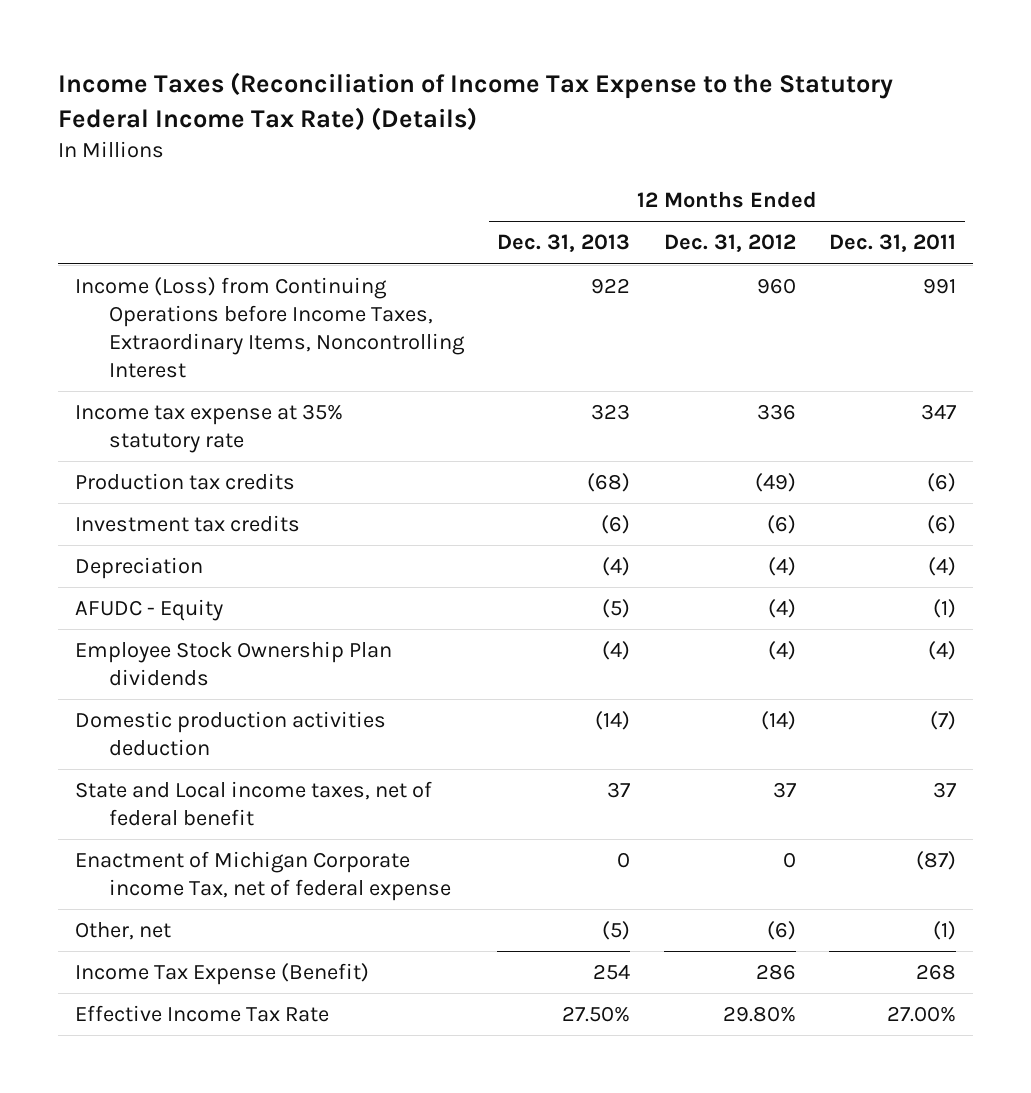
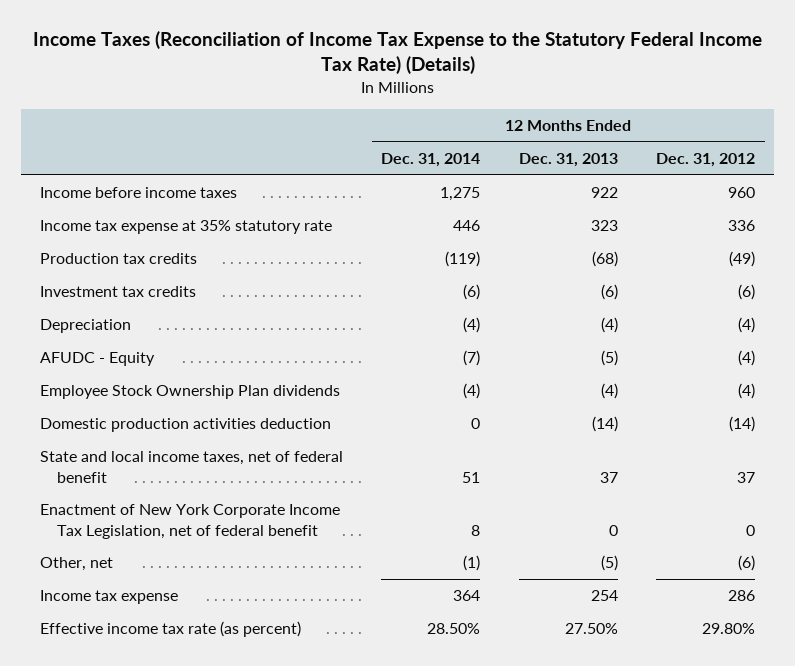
[829,234,957,253] Dec. 31, 2011 -> none
none -> [381,153,481,168] Dec. 31, 2014
[74,277,465,378] Income (Loss) from Continuing Operations before Income Taxes, Extraordinary Items, Noncontrolling Interest -> [40,187,238,199] Income before income taxes
[74,781,432,827] State and Local income taxes, net of federal benefit -> [40,451,344,483] State and local income taxes, net of federal benefit
[74,851,451,902] Enactment of Michigan Corporate income Tax, net of federal expense -> [40,504,341,539] Enactment of New York Corporate Income Tax Legislation, net of federal benefit
[74,963,369,986] Income Tax Expense (Benefit) -> [40,590,179,605] Income tax expense
[74,1005,329,1023] Effective Income Tax Rate -> [40,621,302,638] Effective income tax rate (as percent)

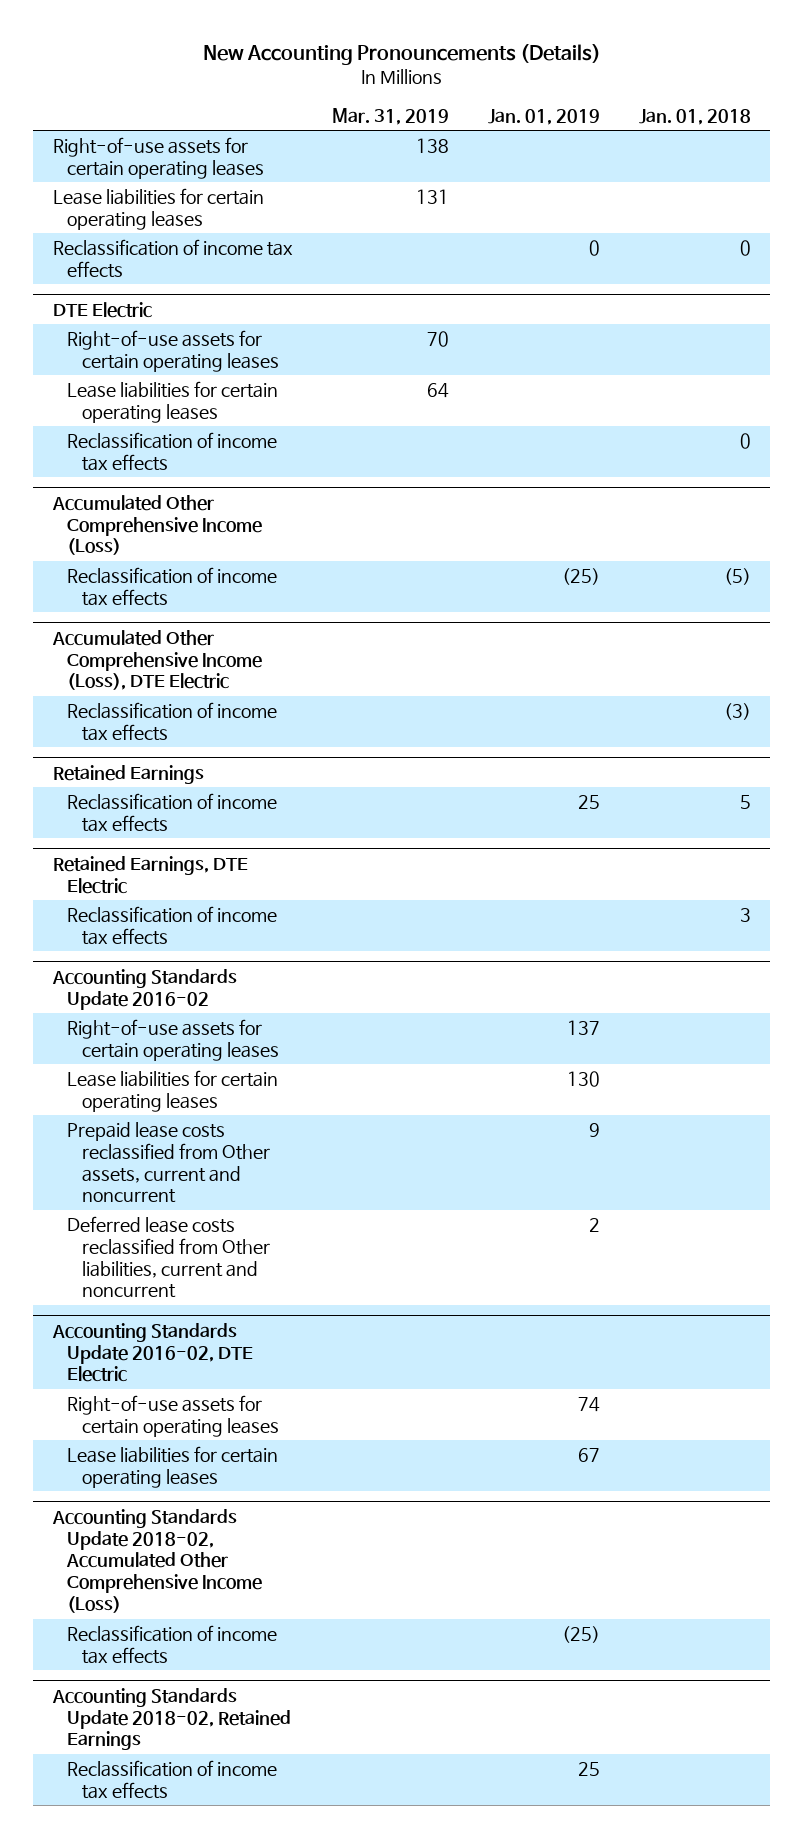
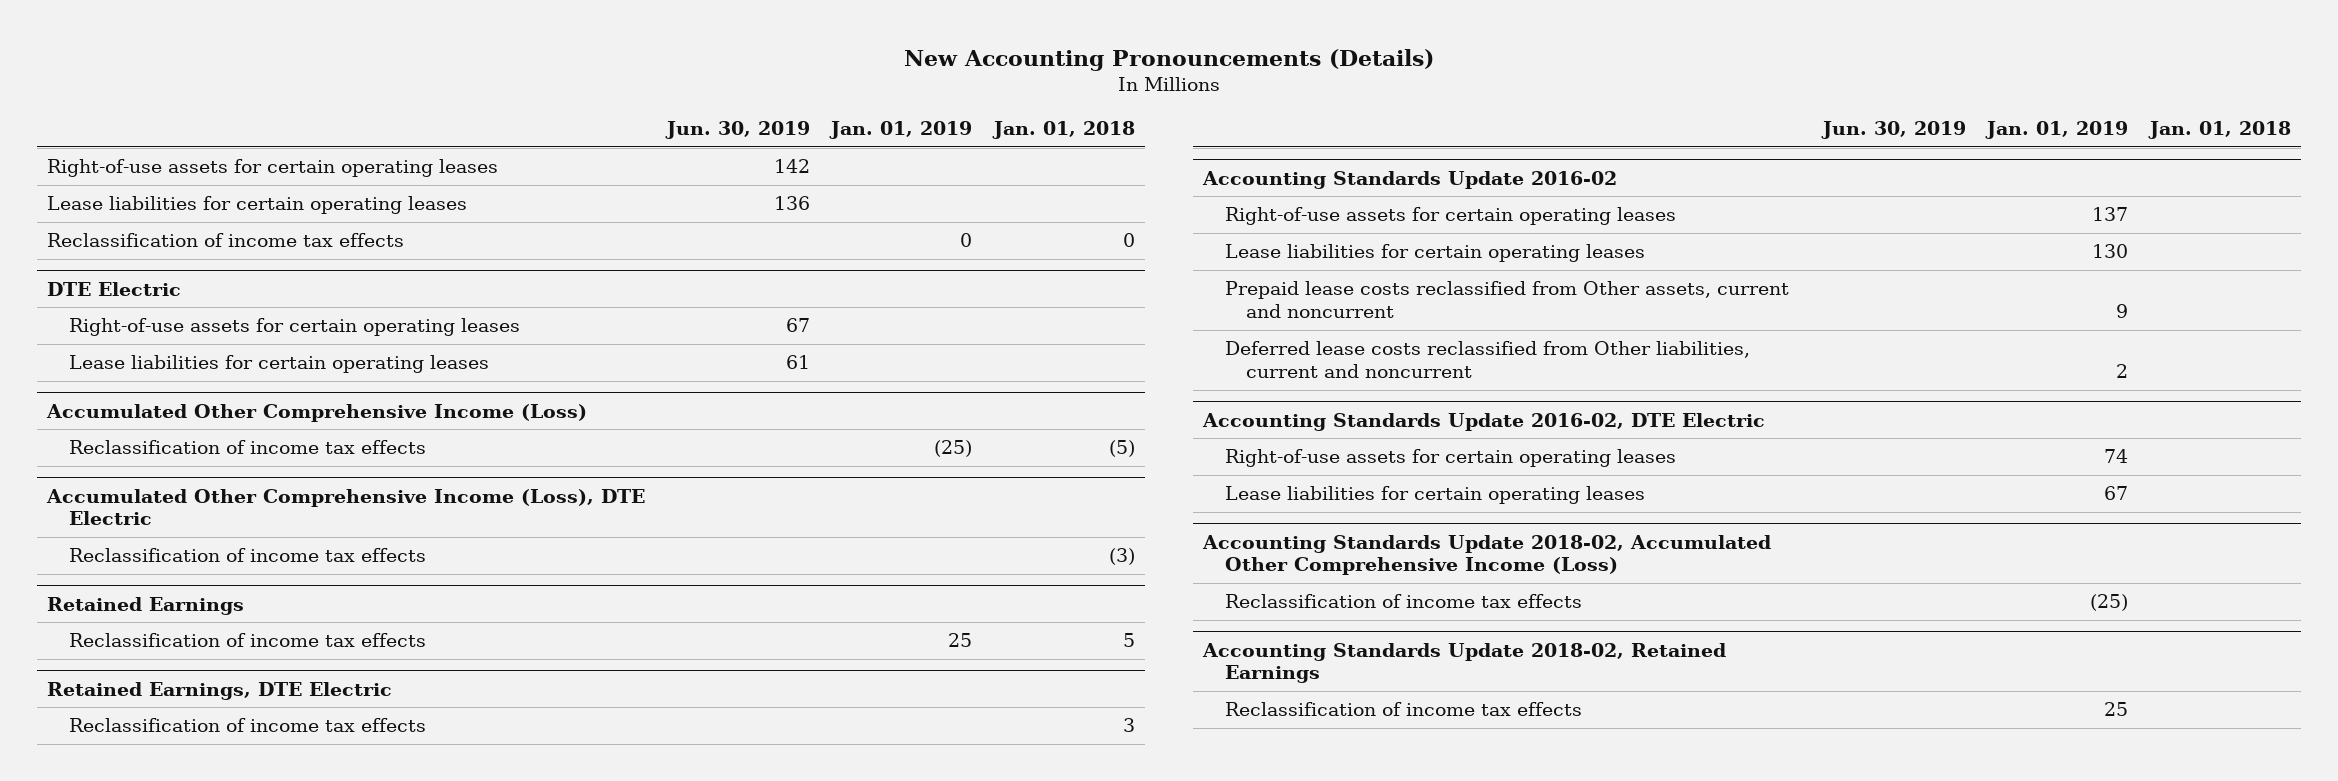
[331,107,449,125] Mar. 31, 2019 -> none
none -> [664,121,810,140] Jun. 30, 2019
[67,431,278,471] Reclassification of income tax effects -> none

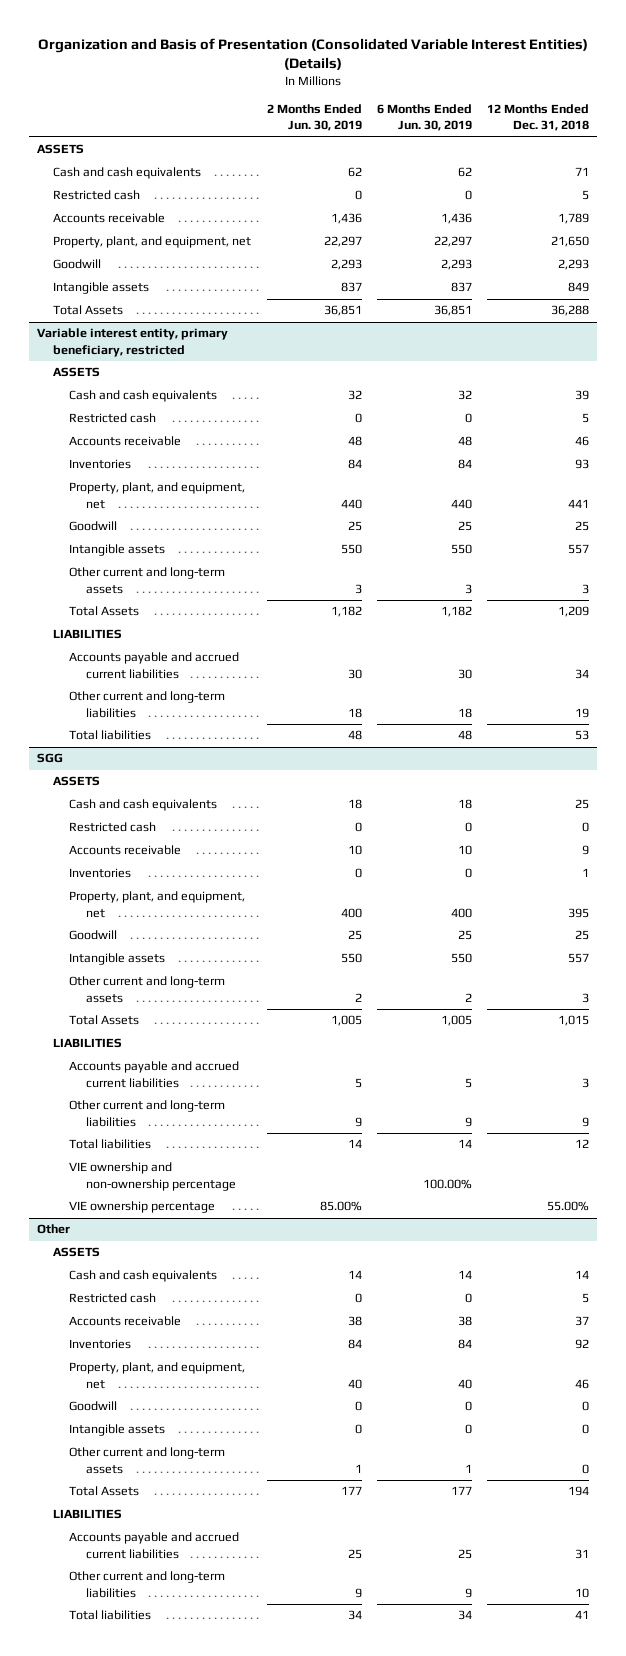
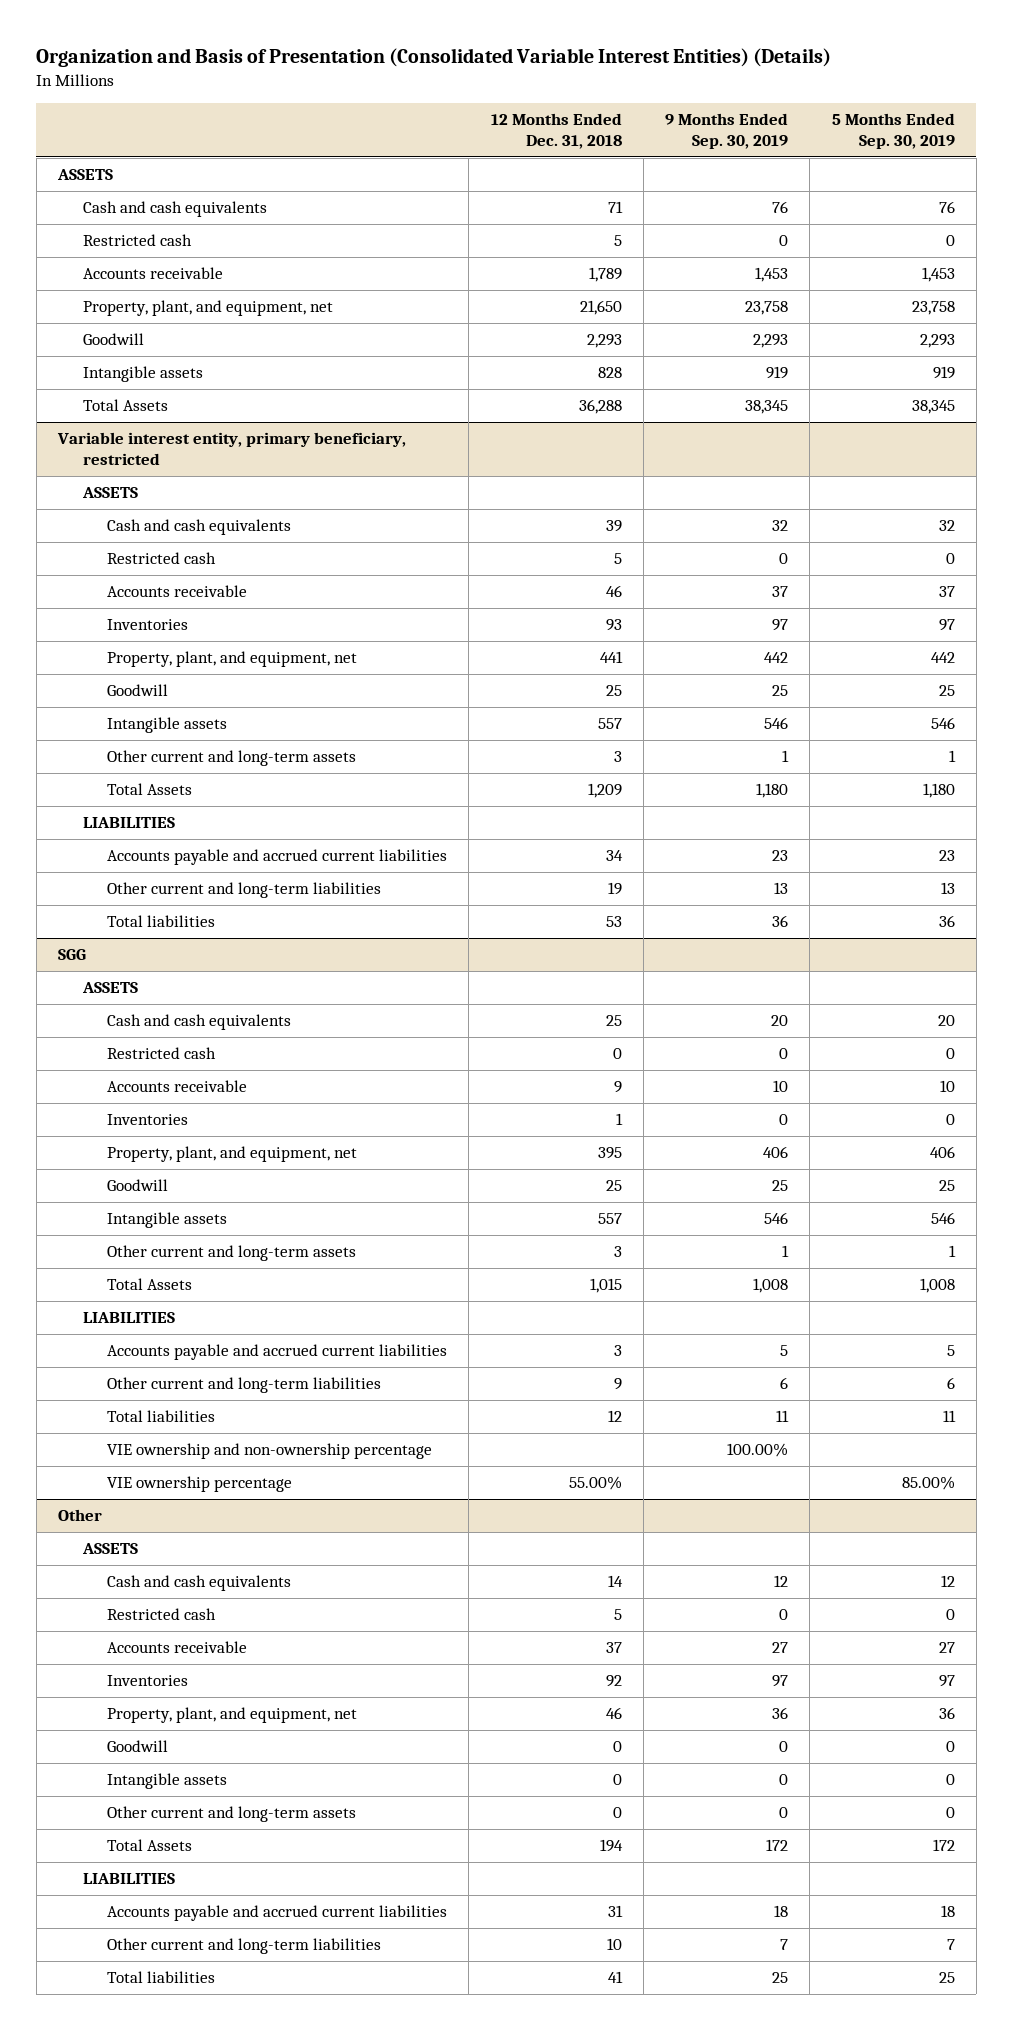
[266,104,362,132] 2 Months Ended Jun. 30, 2019 -> none
[377,104,473,132] 6 Months Ended Jun. 30, 2019 -> none
none -> [665,113,789,150] 9 Months Ended Sep. 30, 2019
none -> [831,113,955,150] 5 Months Ended Sep. 30, 2019
[568,282,590,293] 849 -> [597,367,622,379] 828

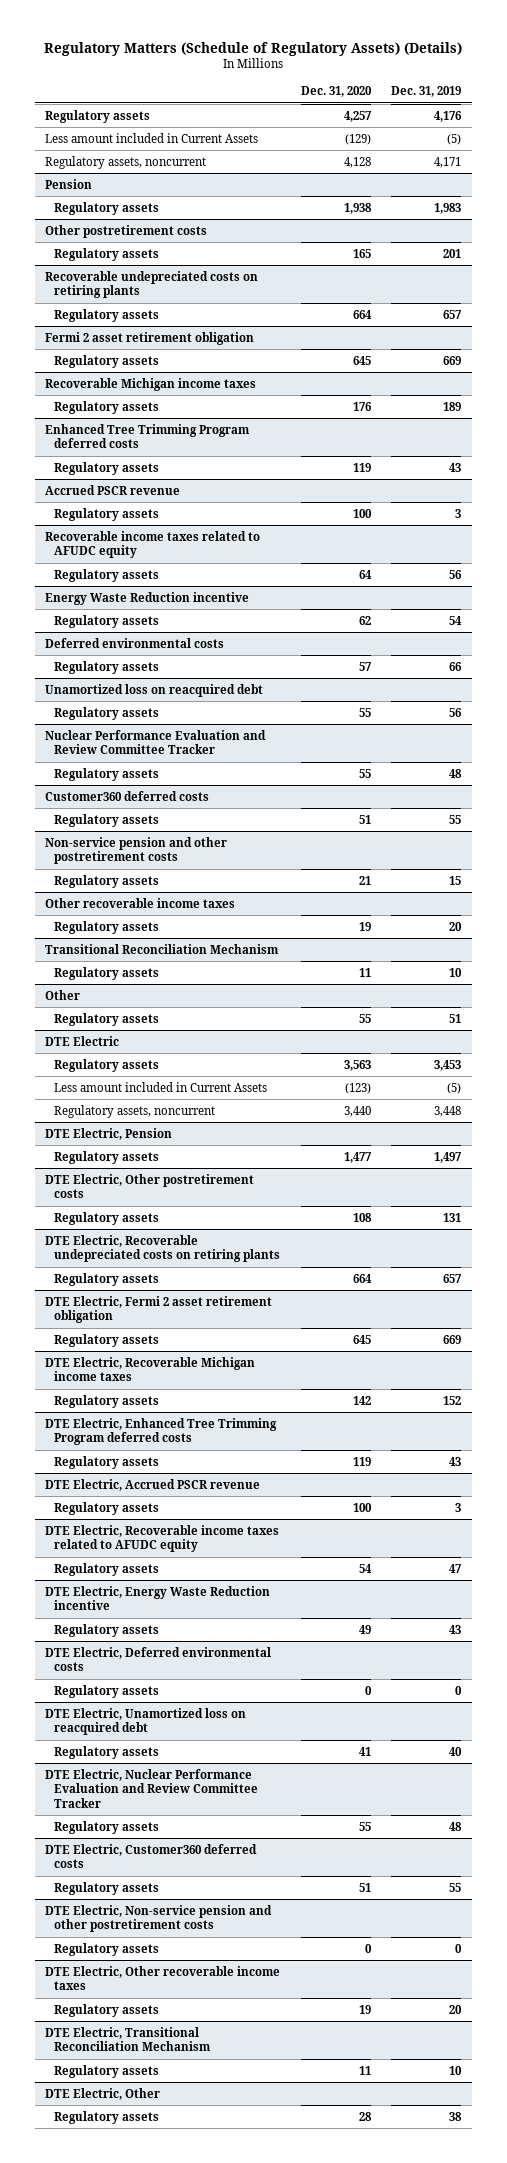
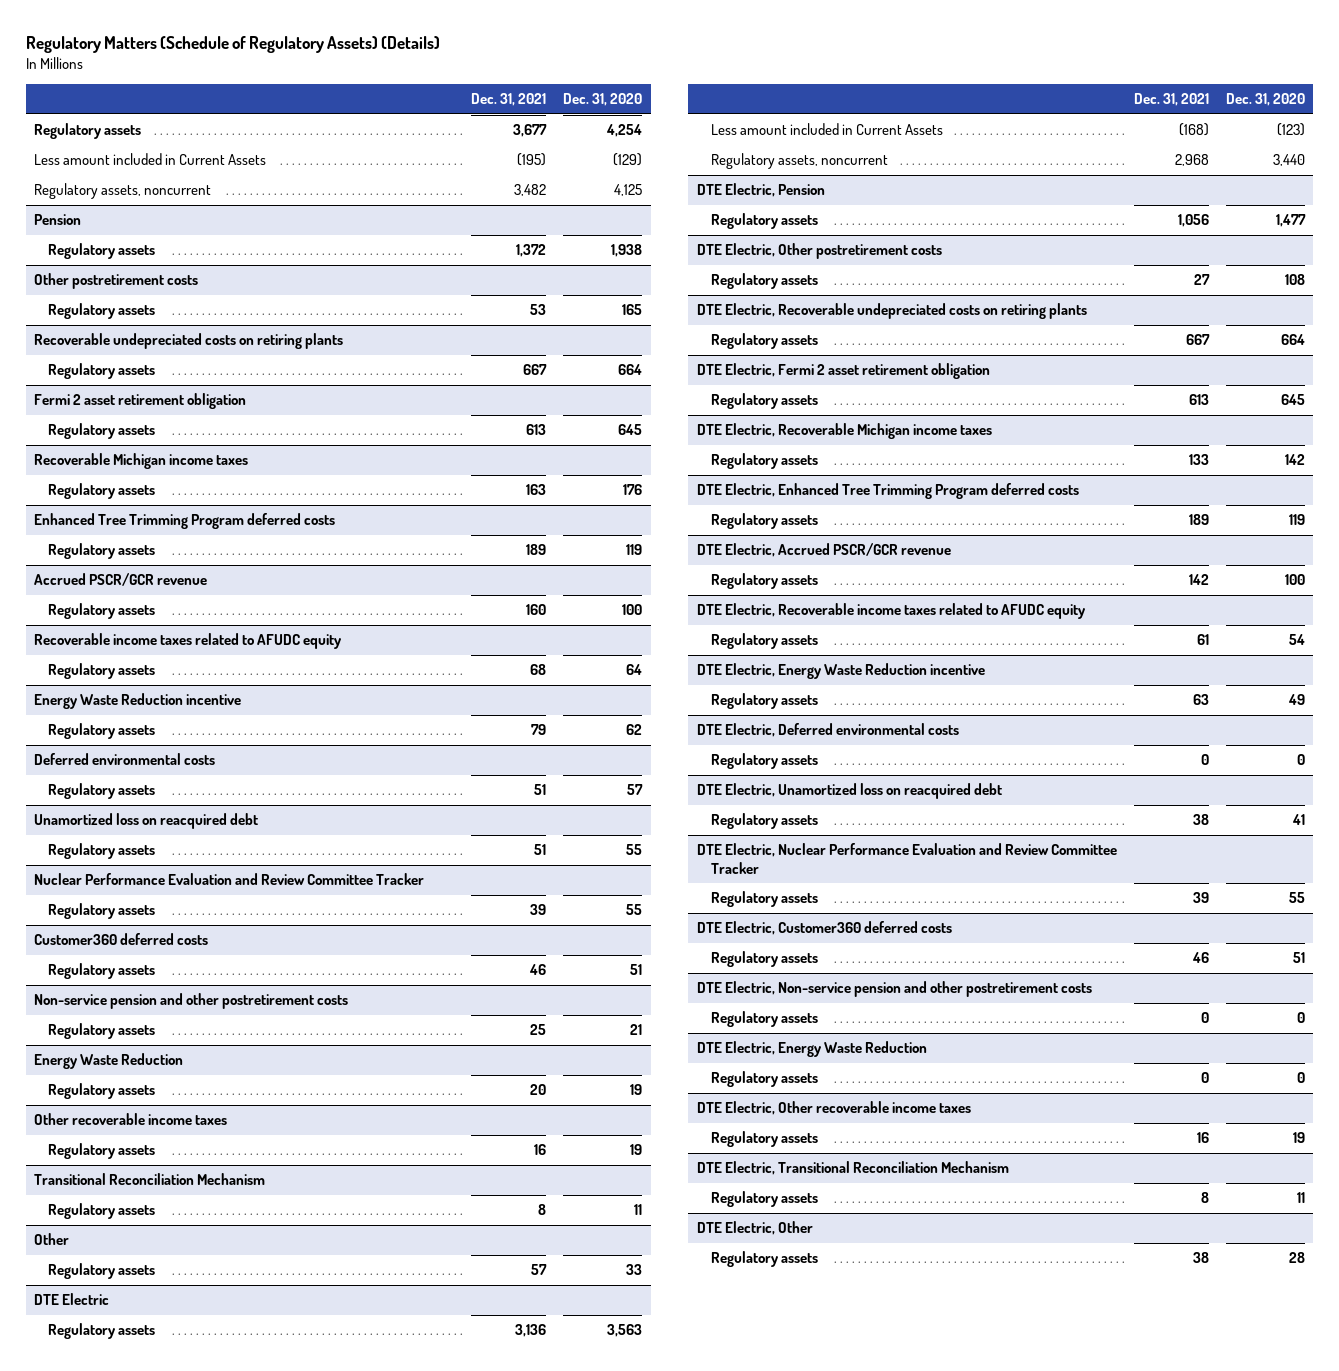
[391,86,462,98] Dec. 31, 2019 -> none
none -> [471,93,547,107] Dec. 31, 2021
[343,110,372,122] 4,257 -> [606,124,643,138] 4,254
[343,156,371,168] 4,128 -> [614,184,643,197] 4,125
[45,484,181,495] Accrued PSCR revenue -> [34,573,208,587] Accrued PSCR/GCR revenue
none -> [34,1053,184,1070] Energy Waste Reduction
none -> [47,1083,155,1100] Regulatory assets
[358,1013,371,1023] 55 -> [626,1264,643,1276] 33
[45,1478,261,1491] DTE Electric, Accrued PSCR revenue -> [696,543,951,558] DTE Electric, Accrued PSCR/GCR revenue
none -> [696,1041,927,1058] DTE Electric, Energy Waste Reduction
none -> [710,1071,818,1088] Regulatory assets

